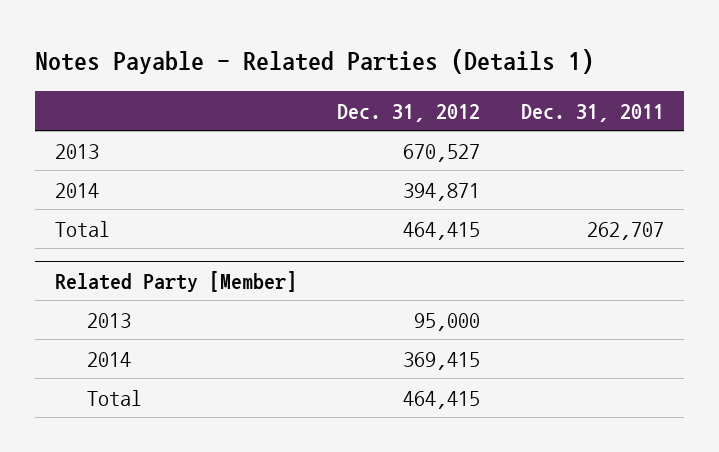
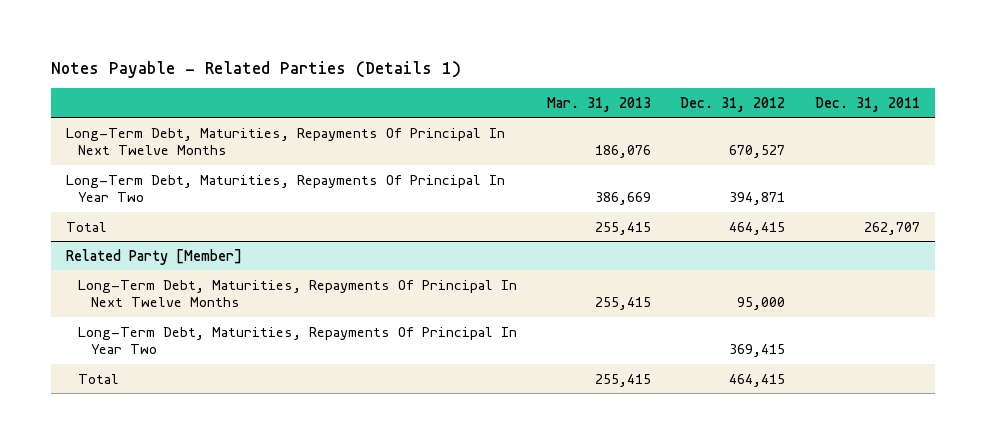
none -> [546,97,651,113] Mar. 31, 2013
[55,143,100,159] 2013 -> [65,127,505,156] Long-Term Debt, Maturities, Repayments Of Principal In Next Twelve Months
[55,182,100,198] 2014 -> [65,174,505,203] Long-Term Debt, Maturities, Repayments Of Principal In Year Two
[86,312,131,328] 2013 -> [78,279,518,308] Long-Term Debt, Maturities, Repayments Of Principal In Next Twelve Months
[86,351,131,367] 2014 -> [78,326,518,355] Long-Term Debt, Maturities, Repayments Of Principal In Year Two

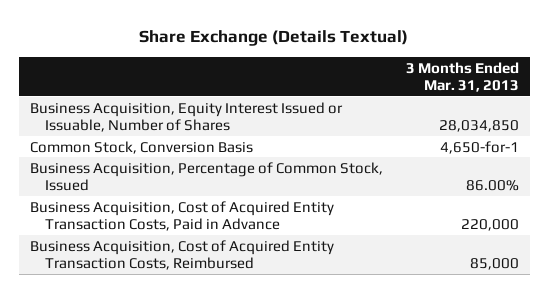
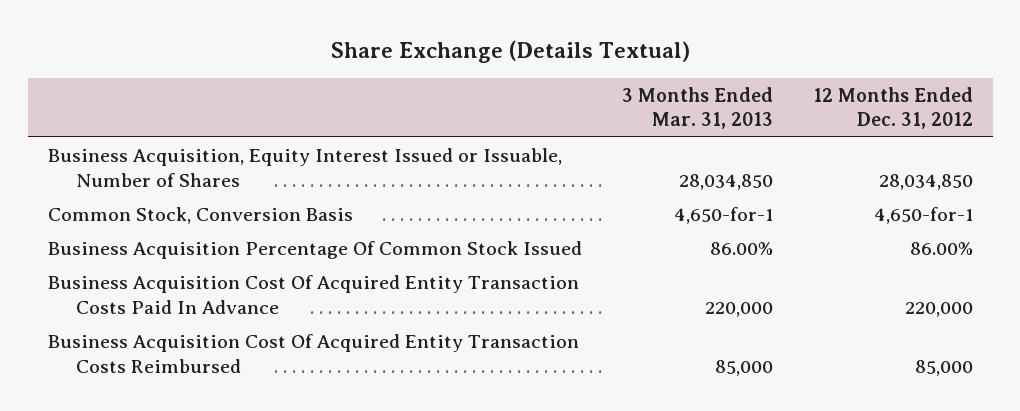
none -> [812,86,973,130] 12 Months Ended Dec. 31, 2012
[30,161,384,191] Business Acquisition, Percentage of Common Stock, Issued -> [47,240,582,259] Business Acquisition Percentage Of Common Stock Issued
[30,200,335,231] Business Acquisition, Cost of Acquired Entity Transaction Costs, Paid in Advance -> [47,274,579,314] Business Acquisition Cost Of Acquired Entity Transaction Costs Paid In Advance
[30,239,335,270] Business Acquisition, Cost of Acquired Entity Transaction Costs, Reimbursed -> [47,333,579,373] Business Acquisition Cost Of Acquired Entity Transaction Costs Reimbursed

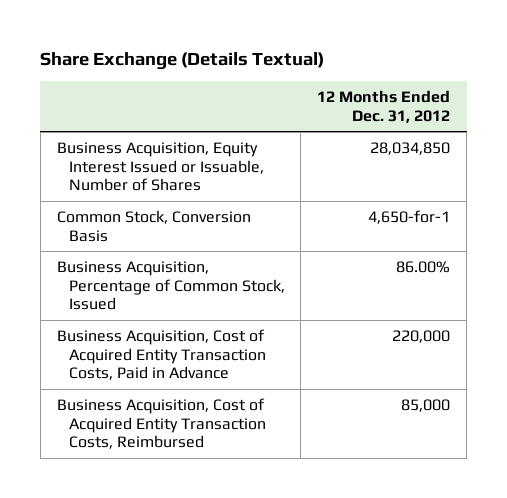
[621,86,773,130] 3 Months Ended Mar. 31, 2013 -> none
[47,240,582,259] Business Acquisition Percentage Of Common Stock Issued -> [56,260,285,311] Business Acquisition, Percentage of Common Stock, Issued
[47,274,579,314] Business Acquisition Cost Of Acquired Entity Transaction Costs Paid In Advance -> [56,328,266,381] Business Acquisition, Cost of Acquired Entity Transaction Costs, Paid in Advance
[47,333,579,373] Business Acquisition Cost Of Acquired Entity Transaction Costs Reimbursed -> [56,397,266,450] Business Acquisition, Cost of Acquired Entity Transaction Costs, Reimbursed

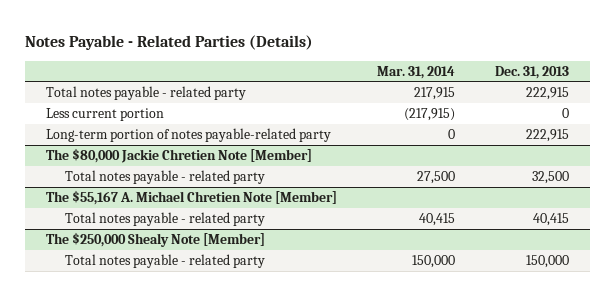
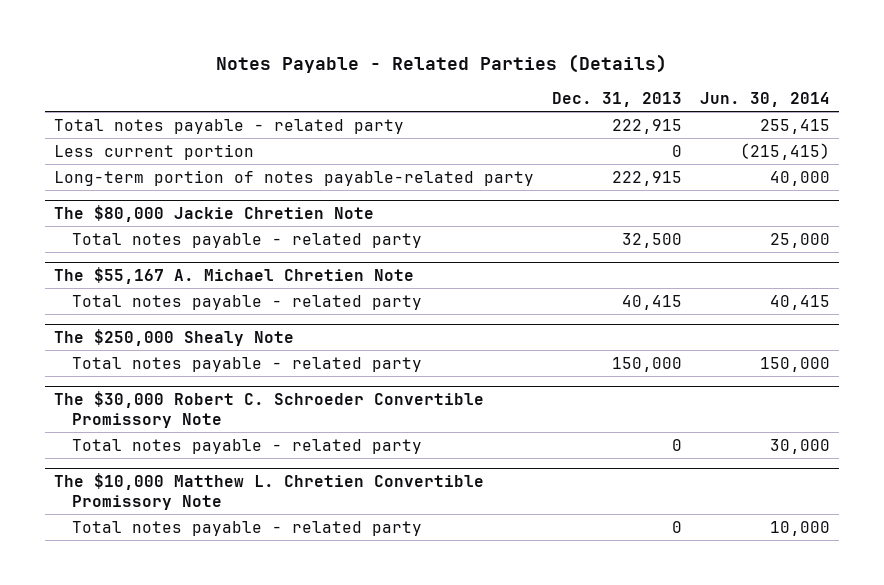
[376,65,455,79] Mar. 31, 2014 -> none
none -> [700,92,831,108] Jun. 30, 2014
[45,148,312,164] The $80,000 Jackie Chretien Note [Member] -> [54,204,375,222] The $80,000 Jackie Chretien Note
[45,190,337,206] The $55,167 A. Michael Chretien Note [Member] -> [54,266,415,284] The $55,167 A. Michael Chretien Note
[45,232,265,248] The $250,000 Shealy Note [Member] -> [54,328,295,346] The $250,000 Shealy Note
none -> [54,390,485,428] The $30,000 Robert C. Schroeder Convertible Promissory Note
none -> [72,438,423,454] Total notes payable - related party
none -> [54,472,485,510] The $10,000 Matthew L. Chretien Convertible Promissory Note
none -> [72,520,423,536] Total notes payable - related party

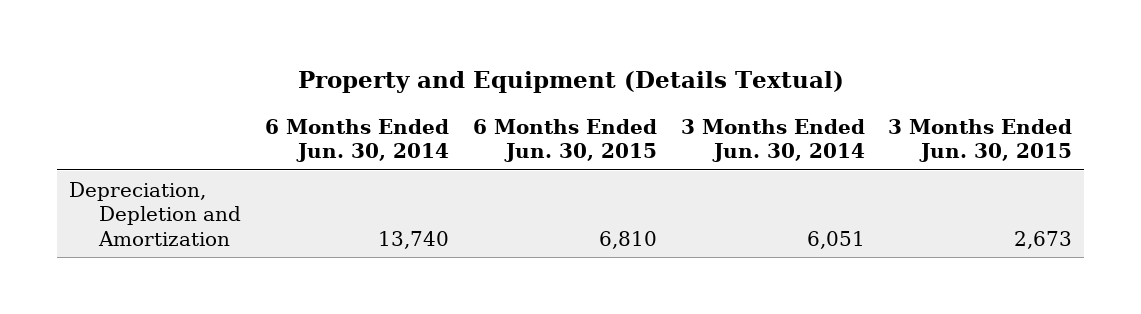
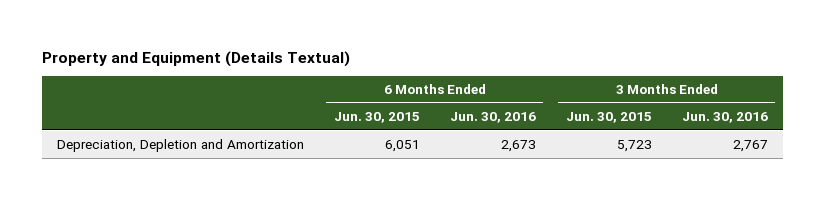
[265,118,450,163] 6 Months Ended Jun. 30, 2014 -> none
[680,118,865,163] 3 Months Ended Jun. 30, 2014 -> none
none -> [449,112,536,124] Jun. 30, 2016
none -> [681,112,768,124] Jun. 30, 2016
[598,230,657,249] 6,810 -> [384,140,420,153] 6,051
[1014,230,1073,249] 2,673 -> [616,140,652,153] 5,723

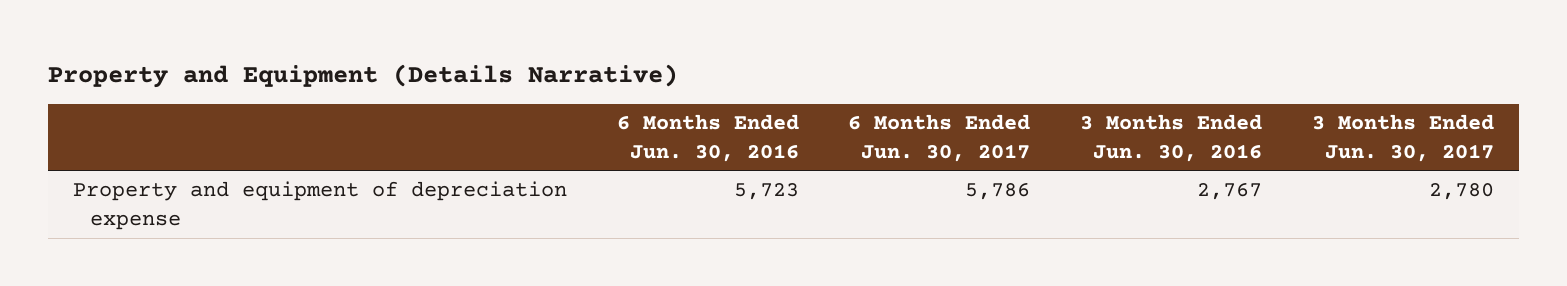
[41,50,350,67] Property and Equipment (Details Textual) -> [47,63,678,88] Property and Equipment (Details Narrative)
[333,112,420,124] Jun. 30, 2015 -> none
[565,112,652,124] Jun. 30, 2015 -> none
none -> [848,114,1031,162] 6 Months Ended Jun. 30, 2017
none -> [1312,114,1495,162] 3 Months Ended Jun. 30, 2017
[56,139,304,153] Depreciation, Depletion and Amortization -> [72,181,567,230] Property and equipment of depreciation expense
[500,140,536,153] 2,673 -> [733,183,799,201] 5,723

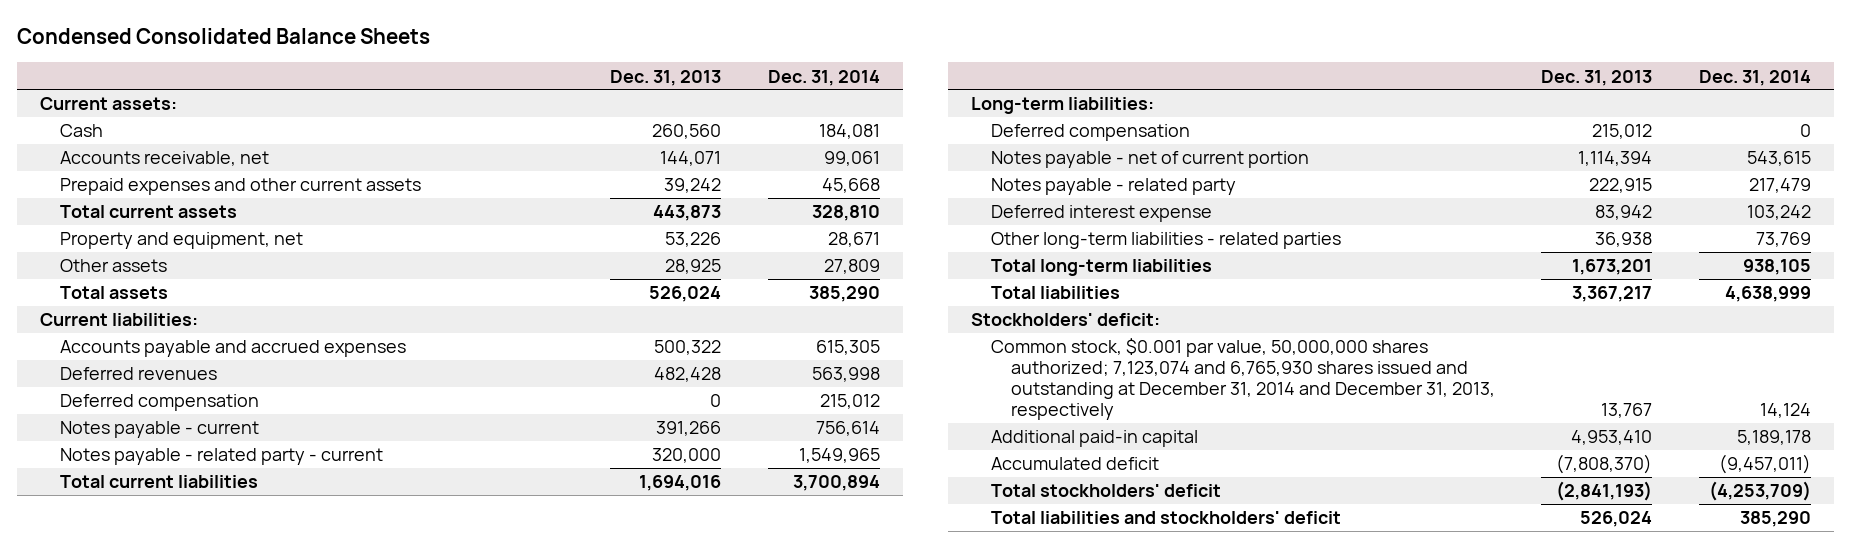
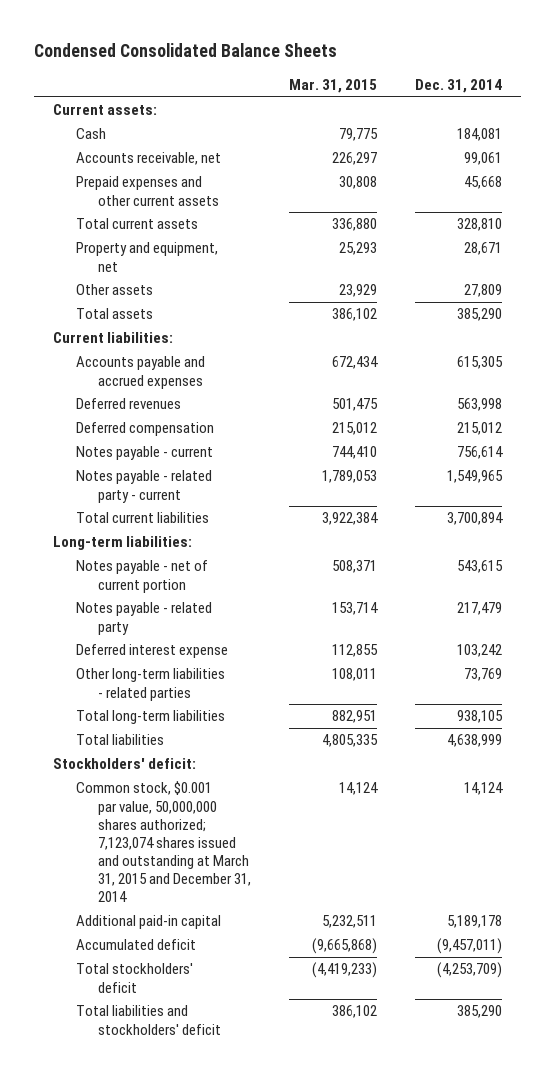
[610,69,722,86] Dec. 31, 2013 -> none
none -> [288,78,377,93] Mar. 31, 2015
[991,124,1191,142] Deferred compensation -> none
[991,338,1495,421] Common stock, $0.001 par value, 50,000,000 shares authorized; 7,123,074 and 6,765,930 shares issued and outstanding at December 31, 2014 and December 31, 2013, respectively -> [75,781,251,903] Common stock, $0.001 par value, 50,000,000 shares authorized; 7,123,074 shares issued and outstanding at March 31, 2015 and December 31, 2014

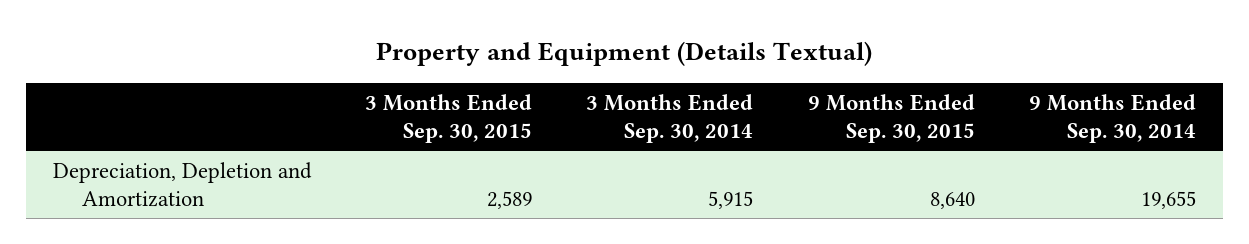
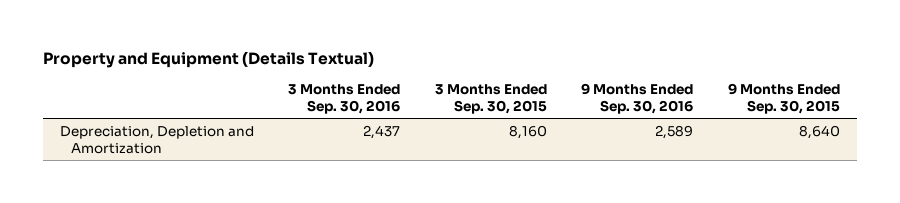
[586,93,754,144] 3 Months Ended Sep. 30, 2014 -> none
[1029,93,1197,144] 9 Months Ended Sep. 30, 2014 -> none
none -> [288,84,401,115] 3 Months Ended Sep. 30, 2016
none -> [581,83,694,115] 9 Months Ended Sep. 30, 2016
[487,191,533,210] 2,589 -> [508,125,547,140] 8,160

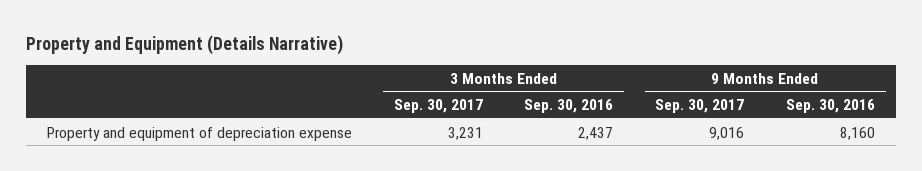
[42,50,374,68] Property and Equipment (Details Textual) -> [25,34,343,55] Property and Equipment (Details Narrative)
[434,84,547,115] 3 Months Ended Sep. 30, 2015 -> none
[727,83,840,115] 9 Months Ended Sep. 30, 2015 -> none
none -> [393,99,483,114] Sep. 30, 2017
none -> [655,99,745,114] Sep. 30, 2017
[60,126,255,154] Depreciation, Depletion and Amortization -> [46,126,352,141] Property and equipment of depreciation expense
[655,125,694,140] 2,589 -> [840,126,876,140] 8,160

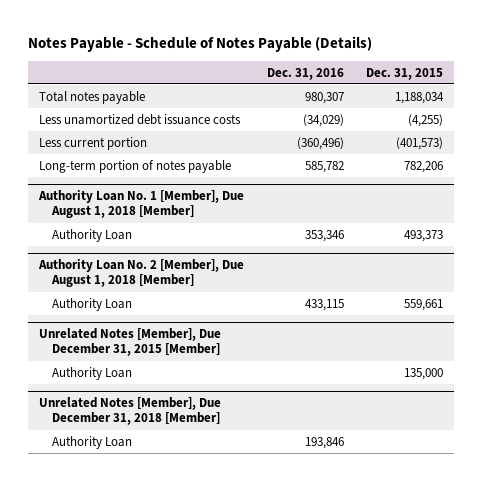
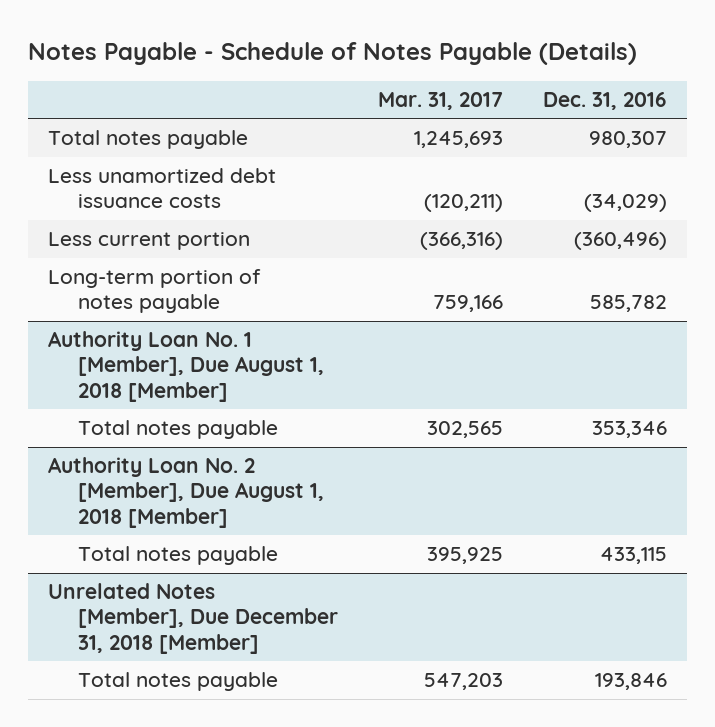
[366,67,444,80] Dec. 31, 2015 -> none
none -> [377,91,503,110] Mar. 31, 2017
[52,228,133,242] Authority Loan -> [77,420,278,440] Total notes payable
[39,328,222,357] Unrelated Notes [Member], Due December 31, 2015 [Member] -> none
[52,366,133,380] Authority Loan -> none
[52,297,133,311] Authority Loan -> [77,546,278,566] Total notes payable
[52,435,133,449] Authority Loan -> [77,672,278,692] Total notes payable

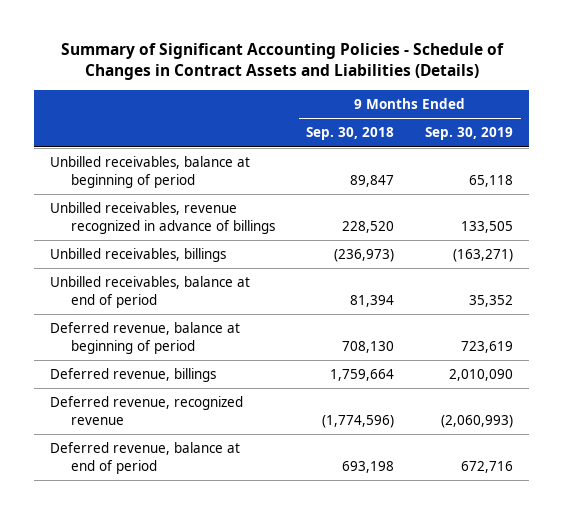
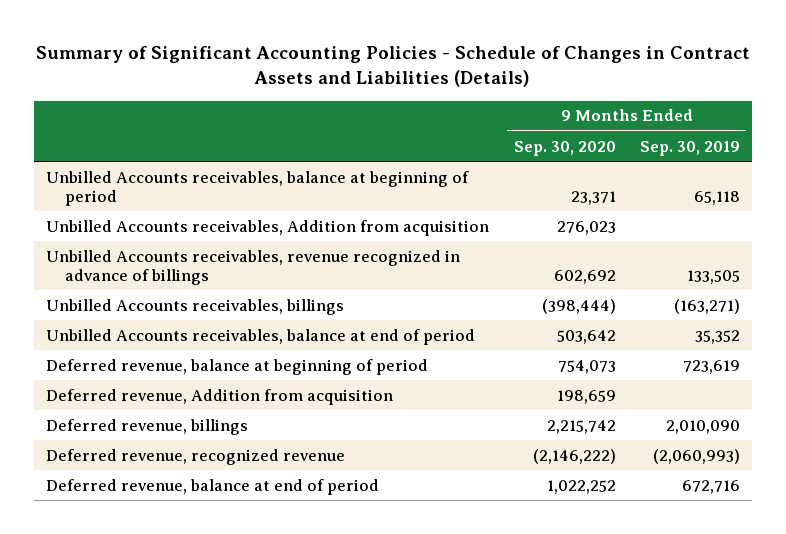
[306,127,395,141] Sep. 30, 2018 -> none
none -> [513,140,616,156] Sep. 30, 2020
[49,156,250,188] Unbilled receivables, balance at beginning of period -> [46,170,470,206] Unbilled Accounts receivables, balance at beginning of period
none -> [46,219,490,236] Unbilled Accounts receivables, Addition from acquisition
[49,202,276,234] Unbilled receivables, revenue recognized in advance of billings -> [46,249,461,285] Unbilled Accounts receivables, revenue recognized in advance of billings
[49,248,226,263] Unbilled receivables, billings -> [46,298,345,315] Unbilled Accounts receivables, billings
[49,276,250,308] Unbilled receivables, balance at end of period -> [46,328,476,345] Unbilled Accounts receivables, balance at end of period
none -> [46,388,394,405] Deferred revenue, Addition from acquisition

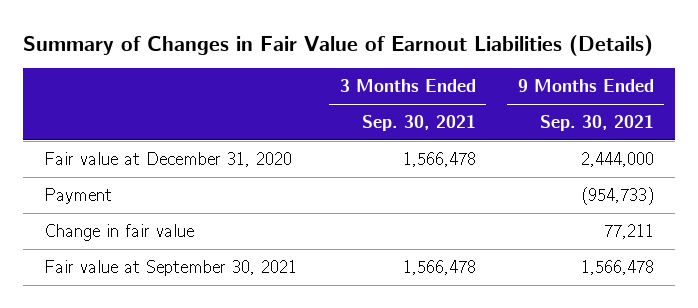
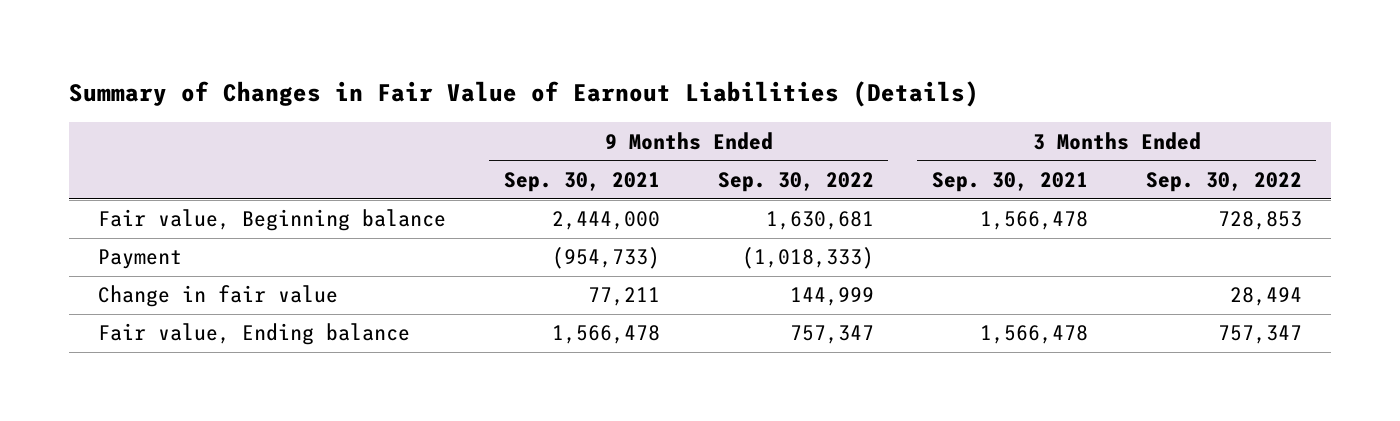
none -> [717,171,874,192] Sep. 30, 2022
none -> [1145,171,1302,192] Sep. 30, 2022
[44,151,293,167] Fair value at December 31, 2020 -> [97,209,446,232] Fair value, Beginning balance
[44,259,298,276] Fair value at September 30, 2021 -> [97,323,410,346] Fair value, Ending balance

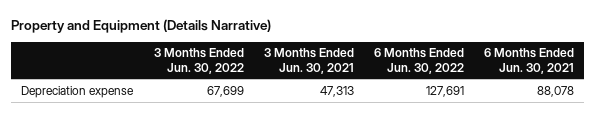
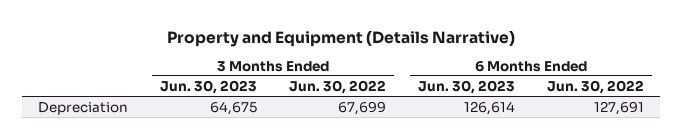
[263,48,354,74] 3 Months Ended Jun. 30, 2021 -> none
[483,48,574,74] 6 Months Ended Jun. 30, 2021 -> none
none -> [160,79,258,94] Jun. 30, 2023
none -> [418,79,516,94] Jun. 30, 2023
[21,85,135,98] Depreciation expense -> [37,101,128,115] Depreciation

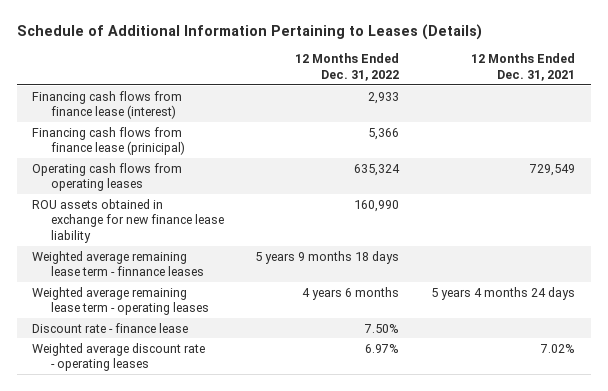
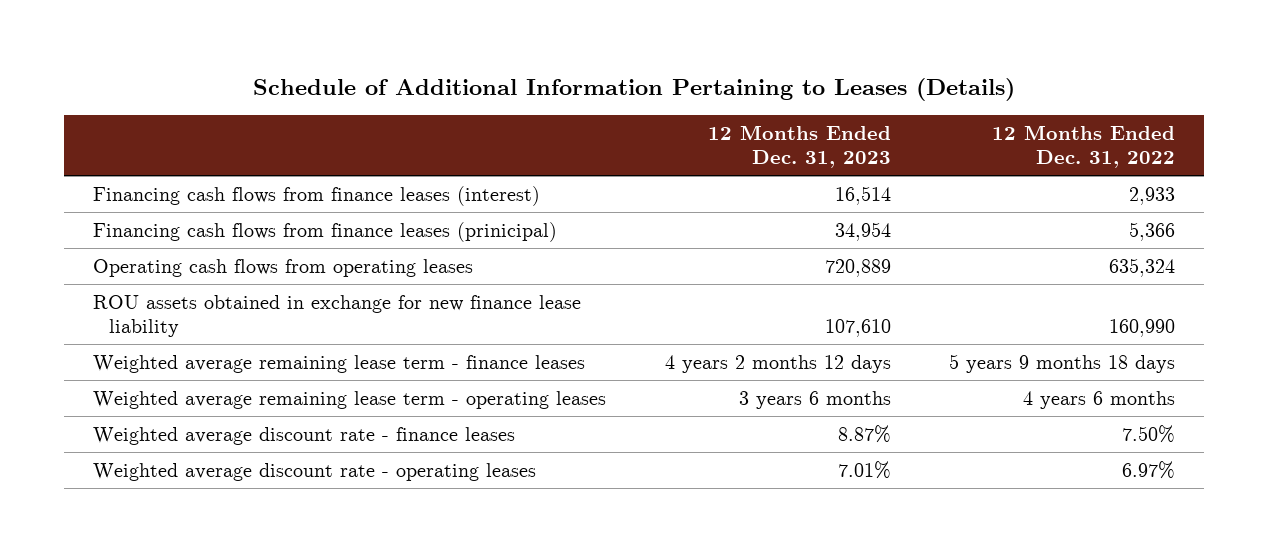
[471,53,576,82] 12 Months Ended Dec. 31, 2021 -> none
none -> [707,124,891,168] 12 Months Ended Dec. 31, 2023
[32,90,183,120] Financing cash flows from finance lease (interest) -> [93,186,541,207] Financing cash flows from finance leases (interest)
[32,126,185,156] Financing cash flows from finance lease (prinicipal) -> [93,222,558,243] Financing cash flows from finance leases (prinicipal)
[32,250,204,277] Weighted average remaining lease term - finnance leases -> [93,355,586,374] Weighted average remaining lease term - finance leases
[32,322,189,333] Discount rate - finance lease -> [93,427,516,446] Weighted average discount rate - finance leases

